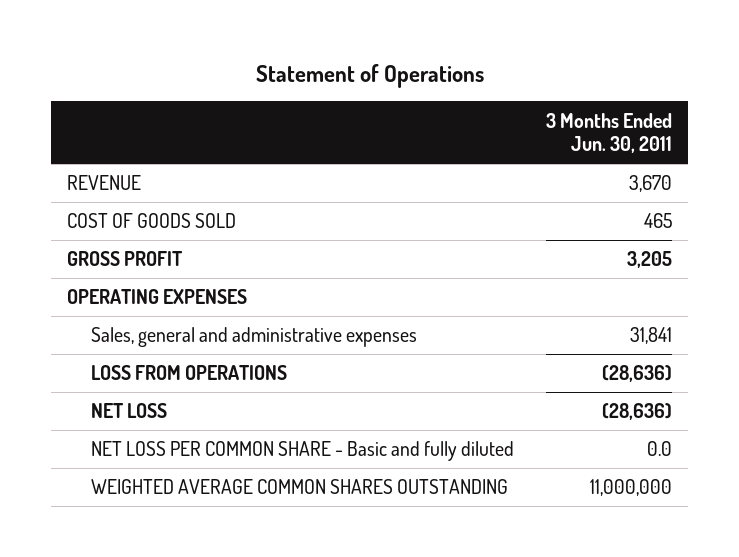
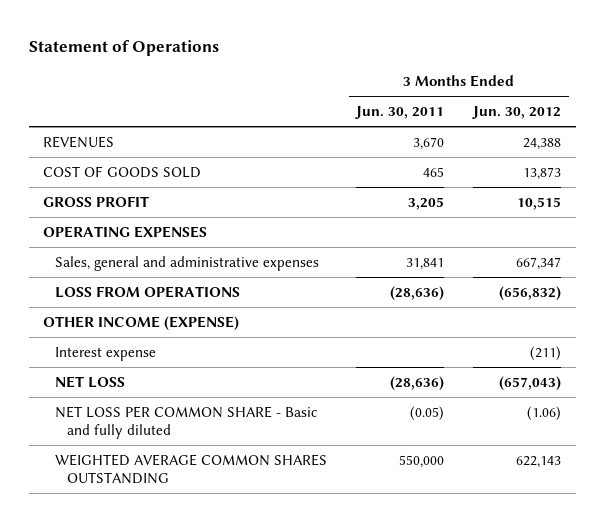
none -> [472,106,562,120] Jun. 30, 2012
[67,175,142,191] REVENUE -> [43,135,115,148] REVENUES
none -> [43,315,240,331] OTHER INCOME (EXPENSE)
none -> [55,346,157,361] Interest expense
[646,441,672,457] 0.0 -> [410,405,445,421] (0.05)
[589,479,672,497] 11,000,000 -> [399,454,445,468] 550,000

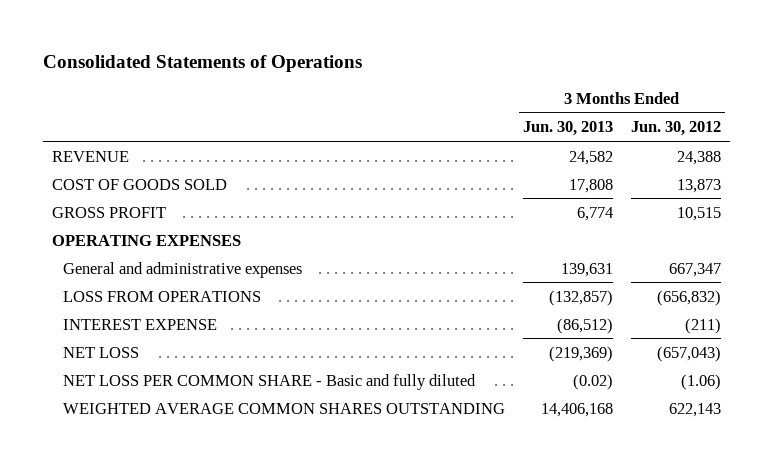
[28,39,219,56] Statement of Operations -> [42,55,362,73] Consolidated Statements of Operations
[355,106,445,120] Jun. 30, 2011 -> none
none -> [523,121,614,137] Jun. 30, 2013
[43,135,115,148] REVENUES -> [51,150,129,162] REVENUE
[55,255,320,271] Sales, general and administrative expenses -> [63,261,303,278] General and administrative expenses
[43,315,240,331] OTHER INCOME (EXPENSE) -> none
[55,346,157,361] Interest expense -> [63,318,218,330] INTEREST EXPENSE

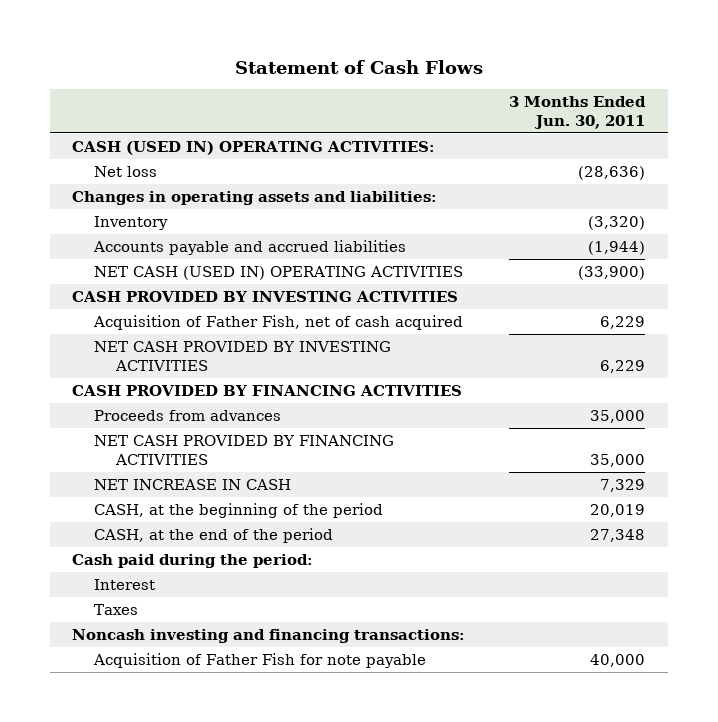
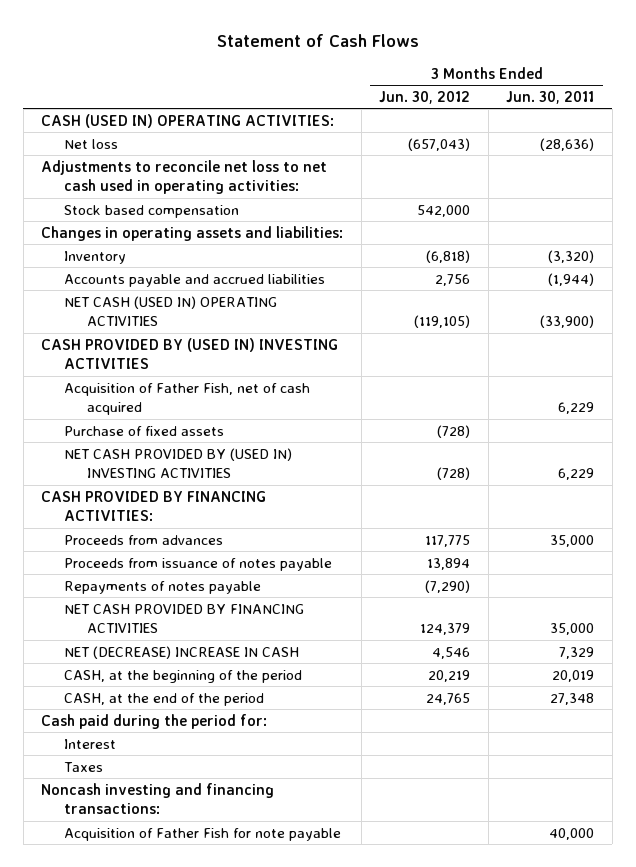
none -> [379,90,471,104] Jun. 30, 2012
none -> [41,159,328,194] Adjustments to reconcile net loss to net cash used in operating activities:
none -> [64,204,240,218] Stock based compensation
[72,290,459,302] CASH PROVIDED BY INVESTING ACTIVITIES -> [41,337,339,369] CASH PROVIDED BY (USED IN) INVESTING ACTIVITIES
none -> [64,425,225,436] Purchase of fixed assets
[93,340,391,372] NET CASH PROVIDED BY INVESTING ACTIVITIES -> [64,447,293,478] NET CASH PROVIDED BY (USED IN) INVESTING ACTIVITIES
[72,384,463,396] CASH PROVIDED BY FINANCING ACTIVITIES -> [41,490,267,521] CASH PROVIDED BY FINANCING ACTIVITIES:
none -> [64,557,333,571] Proceeds from issuance of notes payable
none -> [64,580,262,594] Repayments of notes payable
[93,478,291,490] NET INCREASE IN CASH -> [64,645,300,659] NET (DECREASE) INCREASE IN CASH
[72,553,314,568] Cash paid during the period: -> [41,713,268,729] Cash paid during the period for:

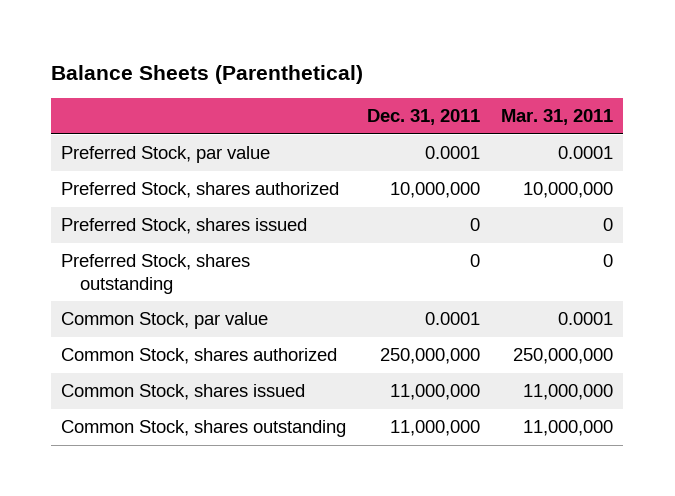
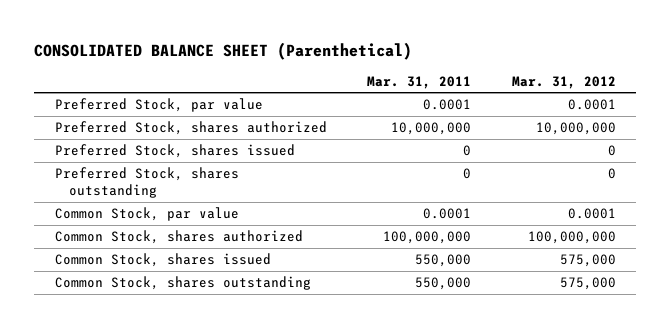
[51,64,364,84] Balance Sheets (Parenthetical) -> [34,41,413,60] CONSOLIDATED BALANCE SHEET (Parenthetical)
[367,109,481,126] Dec. 31, 2011 -> none
none -> [511,75,616,89] Mar. 31, 2012
[513,348,614,365] 250,000,000 -> [383,231,472,245] 100,000,000
[523,384,614,401] 11,000,000 -> [415,254,472,268] 550,000
[523,420,614,437] 11,000,000 -> [415,277,472,291] 550,000

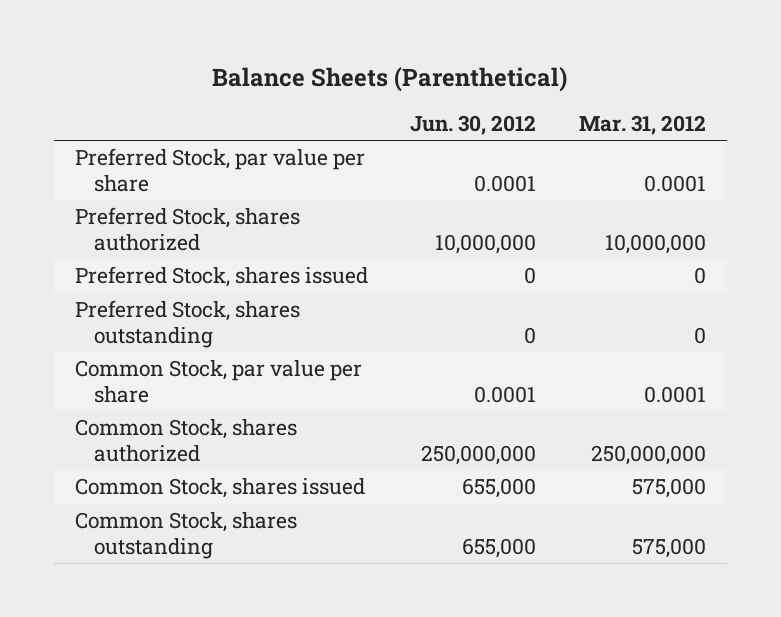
[34,41,413,60] CONSOLIDATED BALANCE SHEET (Parenthetical) -> [212,66,568,92] Balance Sheets (Parenthetical)
[367,75,472,89] Mar. 31, 2011 -> none
none -> [410,115,537,136] Jun. 30, 2012
[54,98,263,113] Preferred Stock, par value -> [74,148,365,192] Preferred Stock, par value per share
[54,207,239,222] Common Stock, par value -> [74,360,362,403] Common Stock, par value per share
[527,231,616,245] 100,000,000 -> [590,444,706,465] 250,000,000

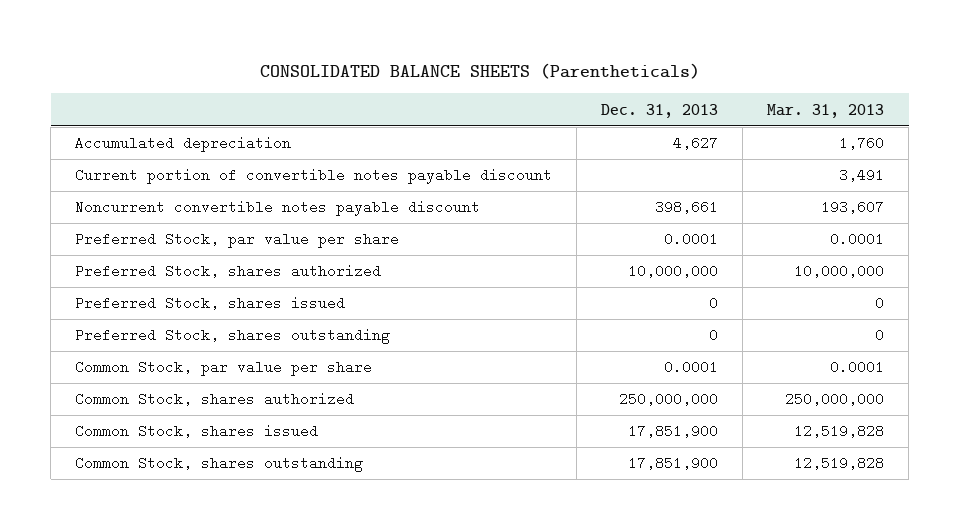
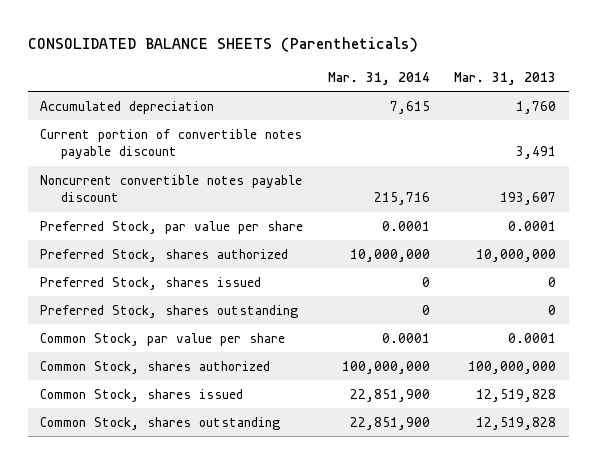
[601,103,719,118] Dec. 31, 2013 -> none
none -> [327,71,430,85] Mar. 31, 2014
[785,392,885,407] 250,000,000 -> [468,360,557,374] 100,000,000

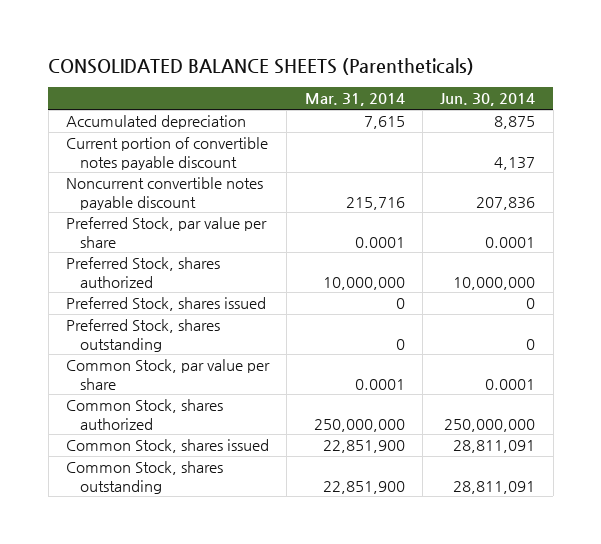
[454,71,557,85] Mar. 31, 2013 -> none
none -> [440,93,536,107] Jun. 30, 2014
[341,360,430,374] 100,000,000 -> [313,418,405,432] 250,000,000

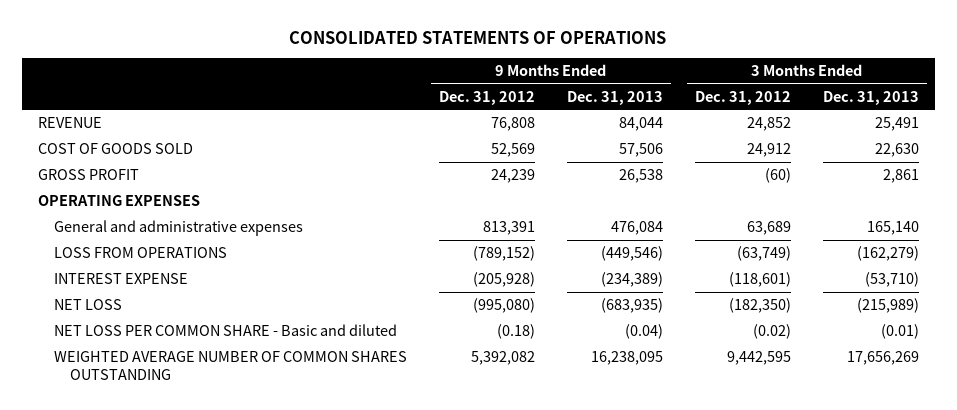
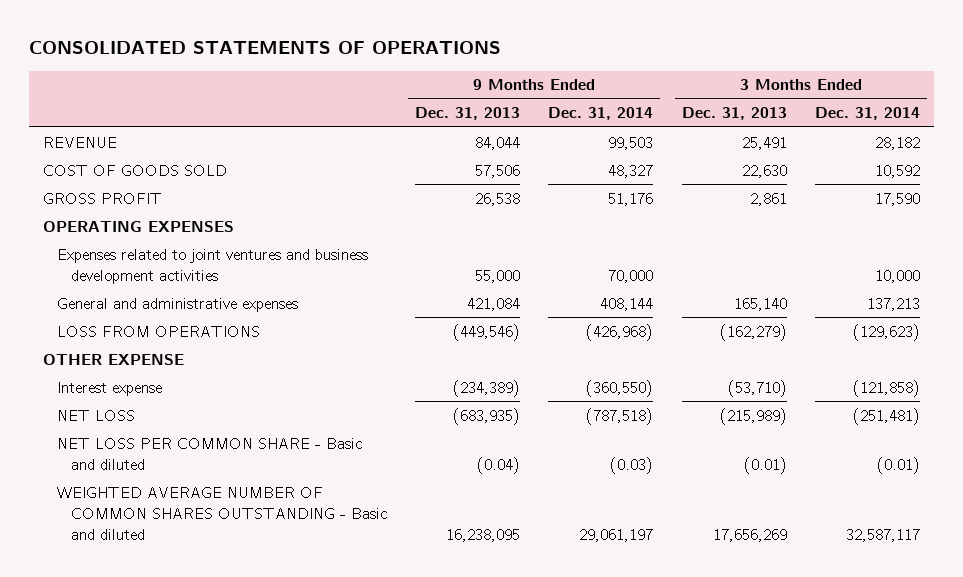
[439,90,536,105] Dec. 31, 2012 -> none
[695,90,792,105] Dec. 31, 2012 -> none
none -> [548,107,654,121] Dec. 31, 2014
none -> [814,107,920,121] Dec. 31, 2014
none -> [57,248,369,284] Expenses related to joint ventures and business development activities
[611,220,664,235] 476,084 -> [467,297,521,311] 421,084
none -> [43,353,185,365] OTHER EXPENSE
[54,272,189,284] INTEREST EXPENSE -> [57,381,163,396] Interest expense
[54,350,408,381] WEIGHTED AVERAGE NUMBER OF COMMON SHARES OUTSTANDING -> [57,486,387,540] WEIGHTED AVERAGE NUMBER OF COMMON SHARES OUTSTANDING - Basic and diluted

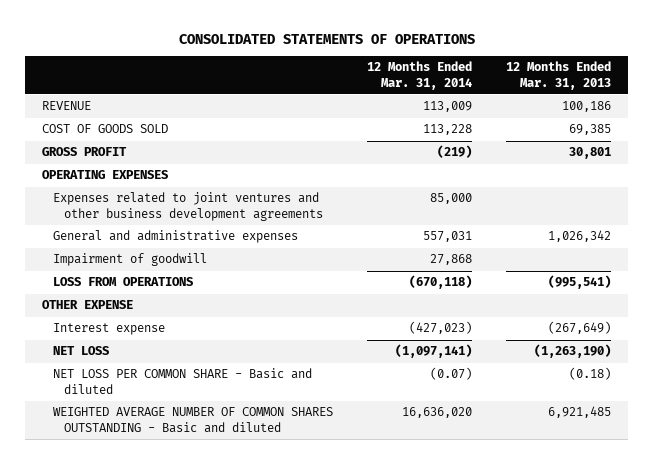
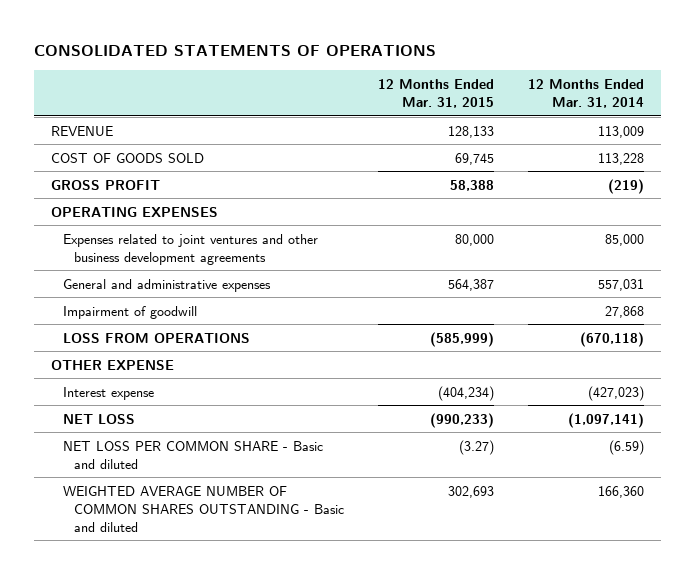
[505,61,611,90] 12 Months Ended Mar. 31, 2013 -> none
none -> [378,78,495,108] 12 Months Ended Mar. 31, 2015
[429,367,472,381] (0.07) -> [609,439,645,455] (6.59)
[401,407,472,419] 16,636,020 -> [598,485,645,498] 166,360

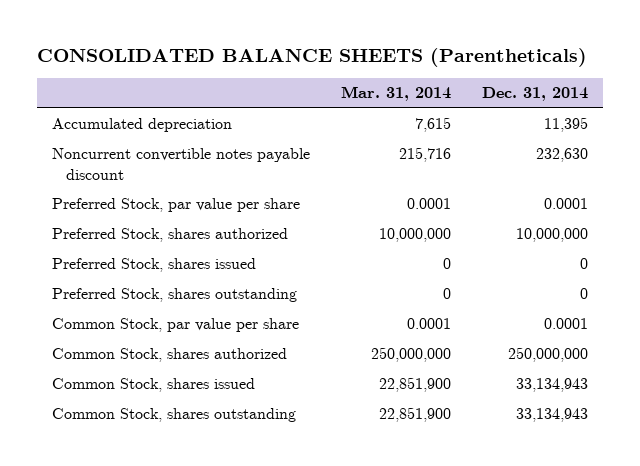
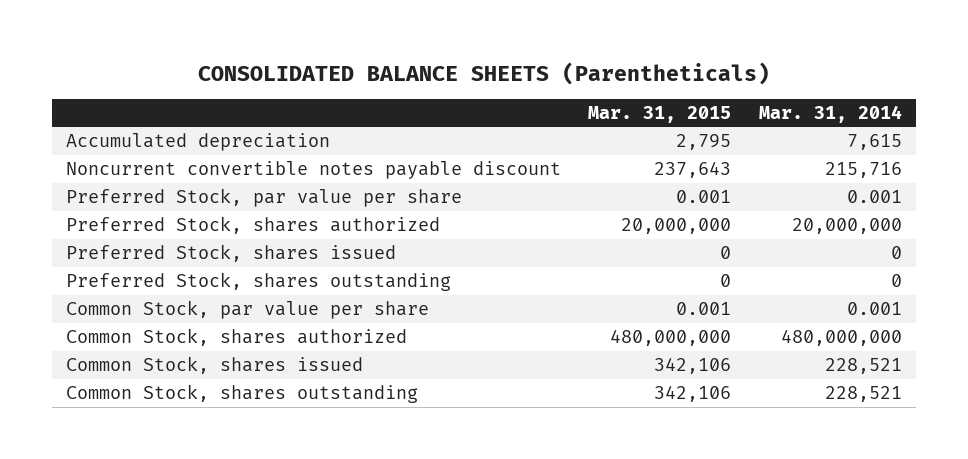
[481,87,588,102] Dec. 31, 2014 -> none
none -> [588,105,732,123] Mar. 31, 2015
[407,198,452,210] 0.0001 -> [846,190,902,204] 0.001
[379,228,452,243] 10,000,000 -> [791,218,902,235] 20,000,000
[407,318,452,330] 0.0001 -> [846,302,902,316] 0.001
[371,347,452,363] 250,000,000 -> [780,330,902,347] 480,000,000
[379,377,452,393] 22,851,900 -> [824,358,902,375] 228,521
[379,407,452,423] 22,851,900 -> [824,386,902,403] 228,521

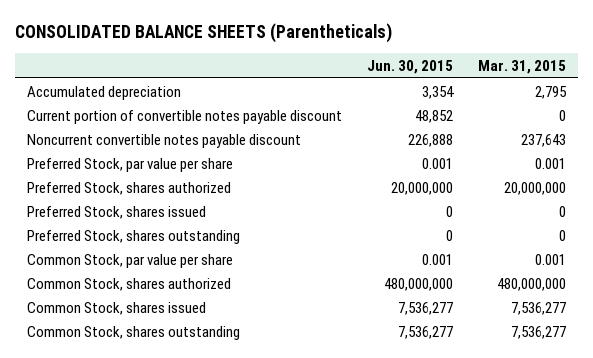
[758,104,902,123] Mar. 31, 2014 -> none
none -> [366,59,453,74] Jun. 30, 2015
none -> [27,109,343,124] Current portion of convertible notes payable discount
[654,358,732,375] 342,106 -> [510,301,566,315] 7,536,277
[654,386,732,403] 342,106 -> [510,325,566,339] 7,536,277

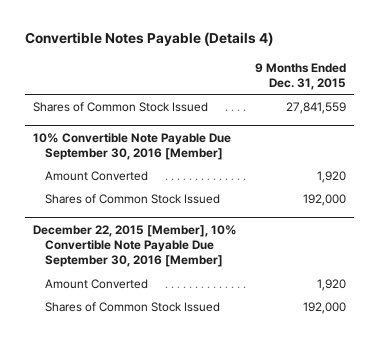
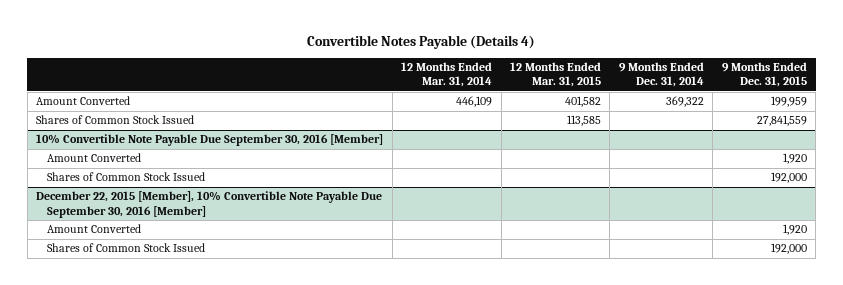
none -> [401,61,493,88] 12 Months Ended Mar. 31, 2014
none -> [509,61,601,88] 12 Months Ended Mar. 31, 2015
none -> [618,61,704,88] 9 Months Ended Dec. 31, 2014
none -> [36,96,131,106] Amount Converted

